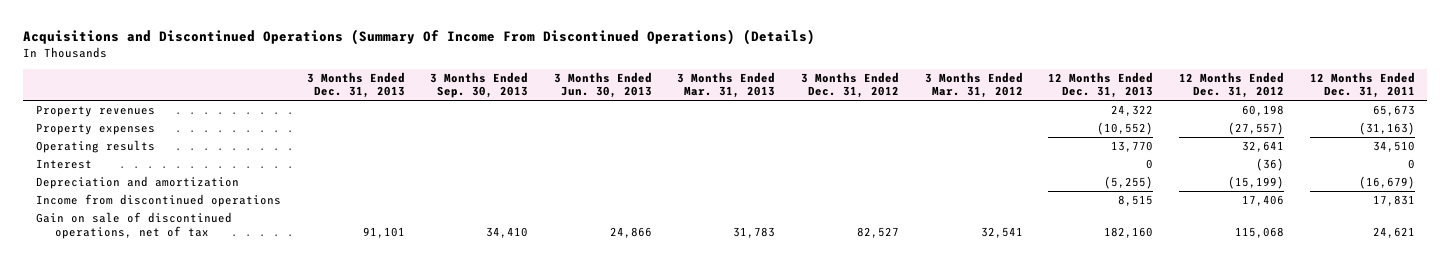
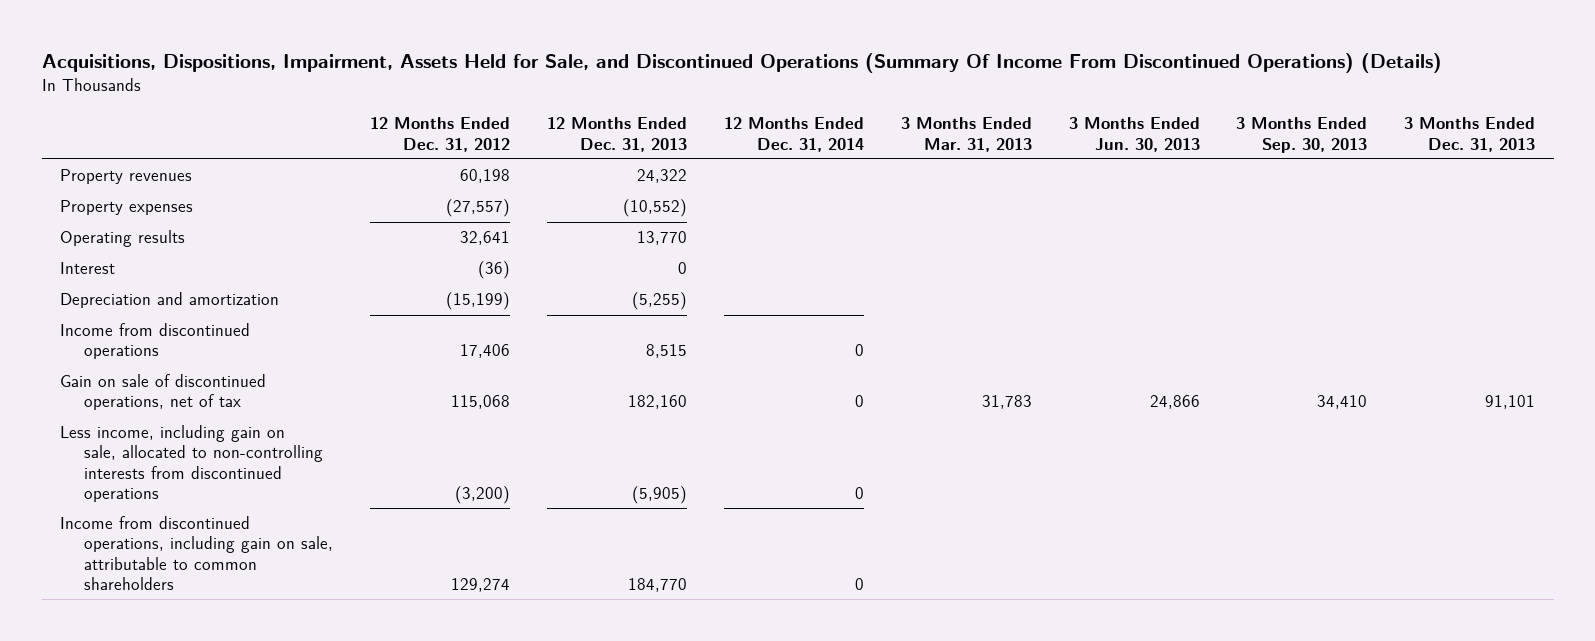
[23,29,816,46] Acquisitions and Discontinued Operations (Summary Of Income From Discontinued Operations) (Details) -> [41,53,1442,74] Acquisitions, Dispositions, Impairment, Assets Held for Sale, and Discontinued Operations (Summary Of Income From Discontinued Operations) (Details)
[801,71,900,99] 3 Months Ended Dec. 31, 2012 -> none
[924,71,1023,99] 3 Months Ended Mar. 31, 2012 -> none
[1309,71,1415,99] 12 Months Ended Dec. 31, 2011 -> none
none -> [723,117,864,152] 12 Months Ended Dec. 31, 2014
none -> [60,425,324,502] Less income, including gain on sale, allocated to non-controlling interests from discontinued operations
none -> [60,516,334,590] Income from discontinued operations, including gain on sale, attributable to common shareholders

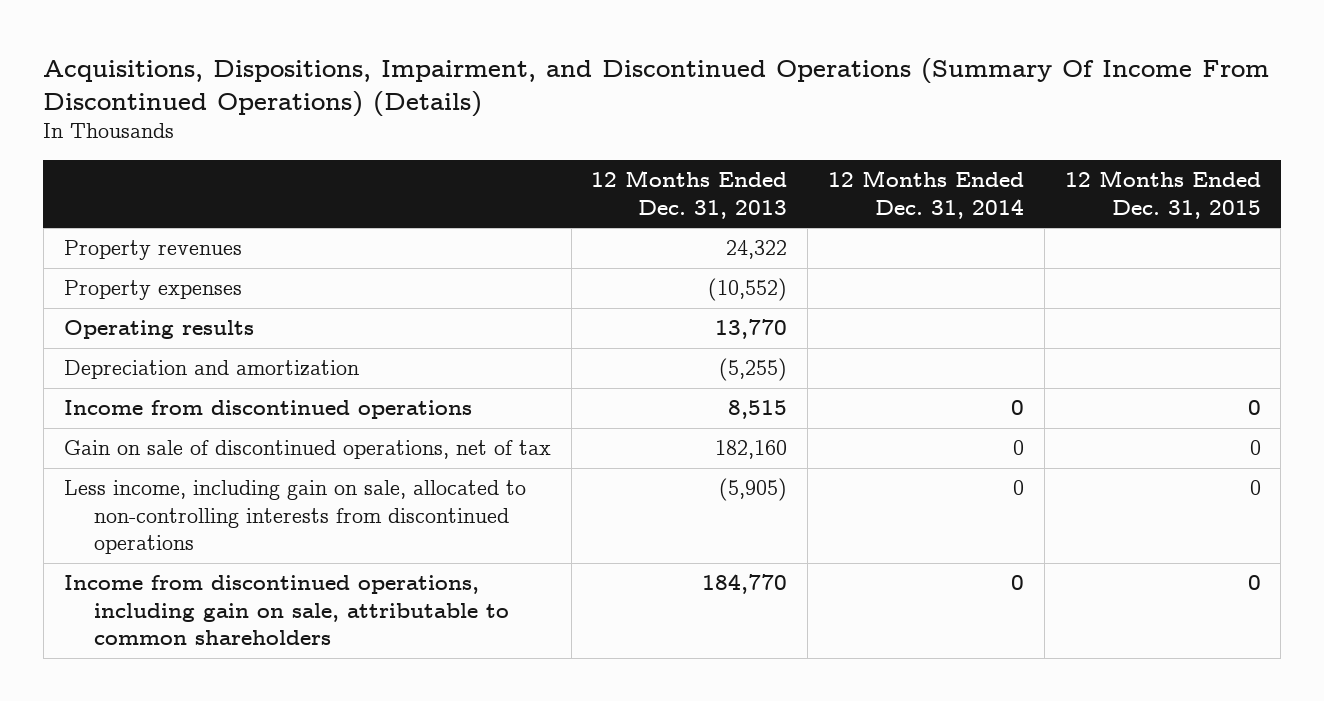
[41,53,1442,74] Acquisitions, Dispositions, Impairment, Assets Held for Sale, and Discontinued Operations (Summary Of Income From Discontinued Operations) (Details) -> [43,57,1270,117] Acquisitions, Dispositions, Impairment, and Discontinued Operations (Summary Of Income From Discontinued Operations) (Details)
[369,117,510,152] 12 Months Ended Dec. 31, 2012 -> none
[900,117,1032,152] 3 Months Ended Mar. 31, 2013 -> none
[1068,117,1200,152] 3 Months Ended Jun. 30, 2013 -> none
[1236,117,1368,153] 3 Months Ended Sep. 30, 2013 -> none
[1404,117,1536,152] 3 Months Ended Dec. 31, 2013 -> none
none -> [1064,169,1261,219] 12 Months Ended Dec. 31, 2015
[60,262,116,275] Interest -> none

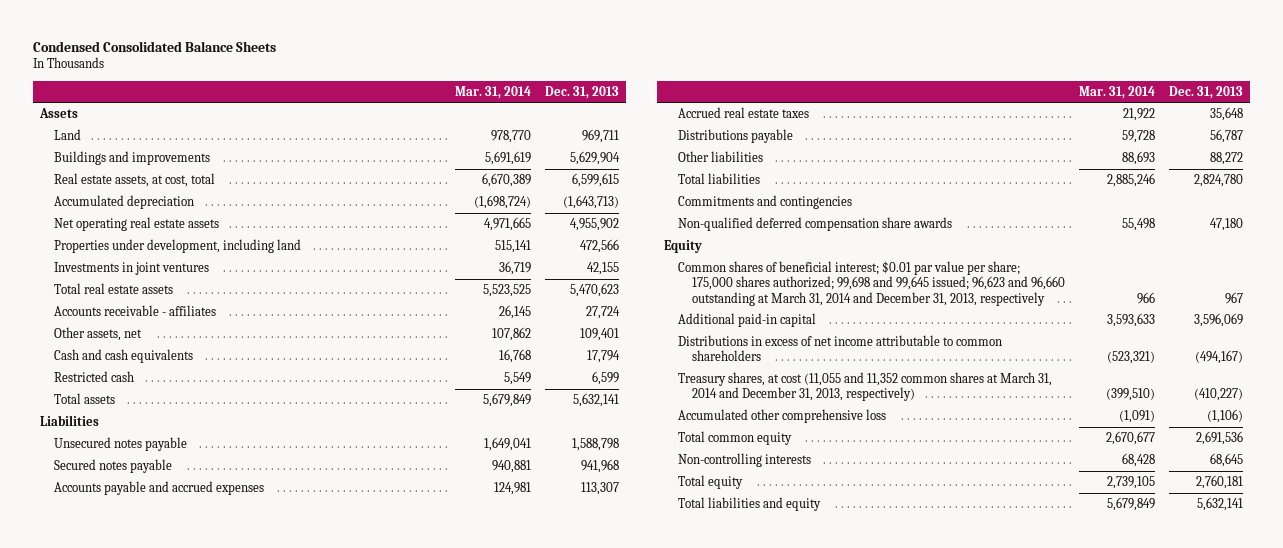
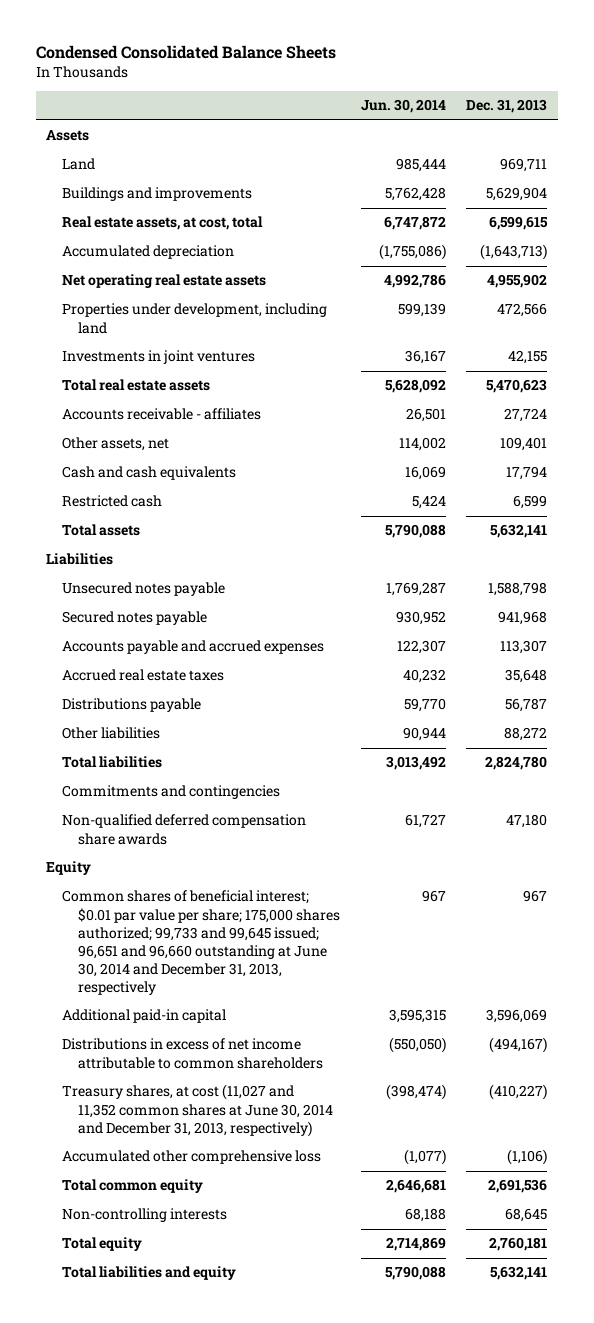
[455,85,532,99] Mar. 31, 2014 -> none
none -> [360,99,446,114] Jun. 30, 2014
[678,261,1066,306] Common shares of beneficial interest; $0.01 par value per share; 175,000 shares authorized; 99,698 and 99,645 issued; 96,623 and 96,660 outstanding at March 31, 2014 and December 31, 2013, respectively -> [62,890,341,996] Common shares of beneficial interest; $0.01 par value per share; 175,000 shares authorized; 99,733 and 99,645 issued; 96,651 and 96,660 outstanding at June 30, 2014 and December 31, 2013, respectively
[678,372,1053,402] Treasury shares, at cost (11,055 and 11,352 common shares at March 31, 2014 and December 31, 2013, respectively) -> [62,1084,334,1137] Treasury shares, at cost (11,027 and 11,352 common shares at June 30, 2014 and December 31, 2013, respectively)

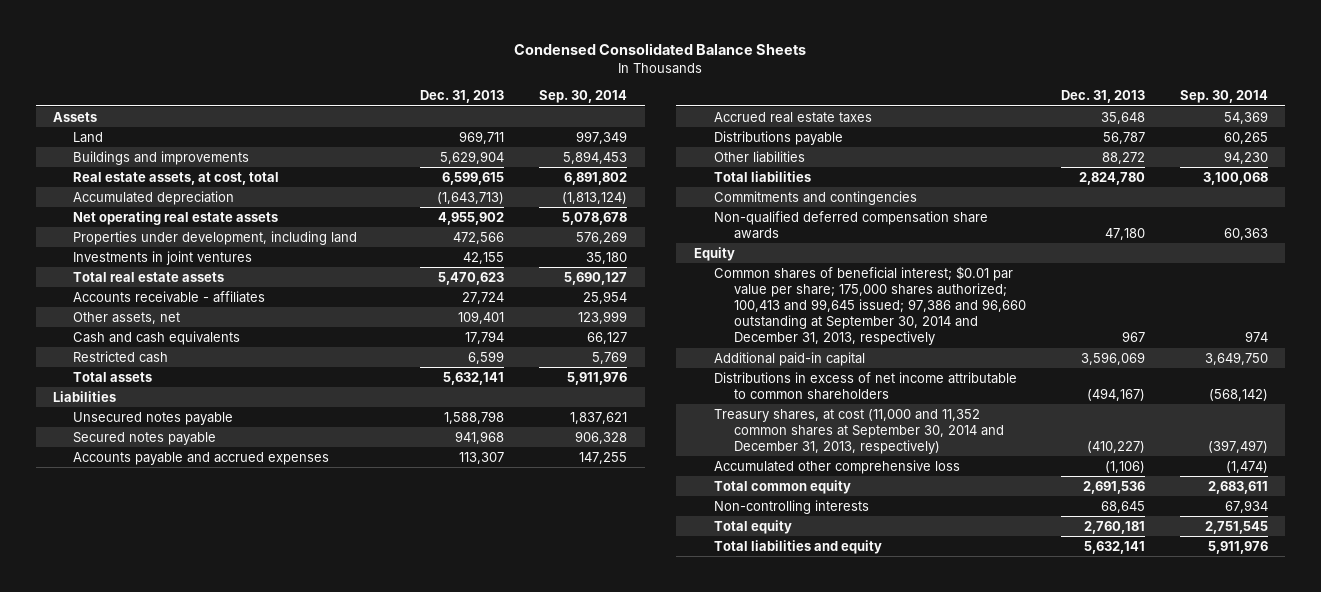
[360,99,446,114] Jun. 30, 2014 -> none
none -> [539,90,628,104] Sep. 30, 2014
[62,890,341,996] Common shares of beneficial interest; $0.01 par value per share; 175,000 shares authorized; 99,733 and 99,645 issued; 96,651 and 96,660 outstanding at June 30, 2014 and December 31, 2013, respectively -> [713,265,1026,346] Common shares of beneficial interest; $0.01 par value per share; 175,000 shares authorized; 100,413 and 99,645 issued; 97,386 and 96,660 outstanding at September 30, 2014 and December 31, 2013, respectively
[62,1084,334,1137] Treasury shares, at cost (11,027 and 11,352 common shares at June 30, 2014 and December 31, 2013, respectively) -> [713,408,1004,455] Treasury shares, at cost (11,000 and 11,352 common shares at September 30, 2014 and December 31, 2013, respectively)

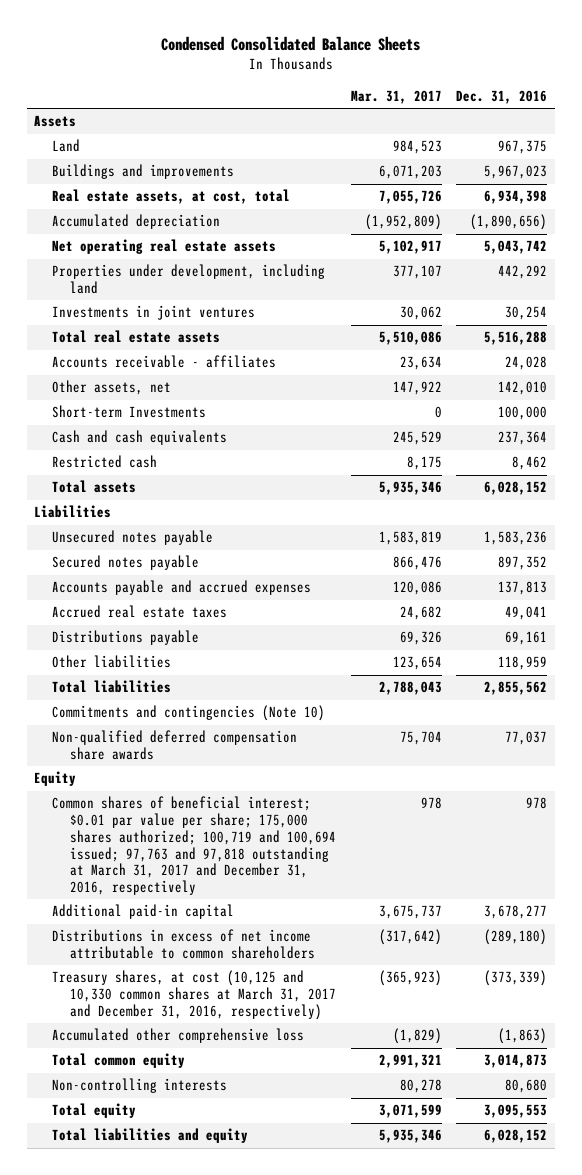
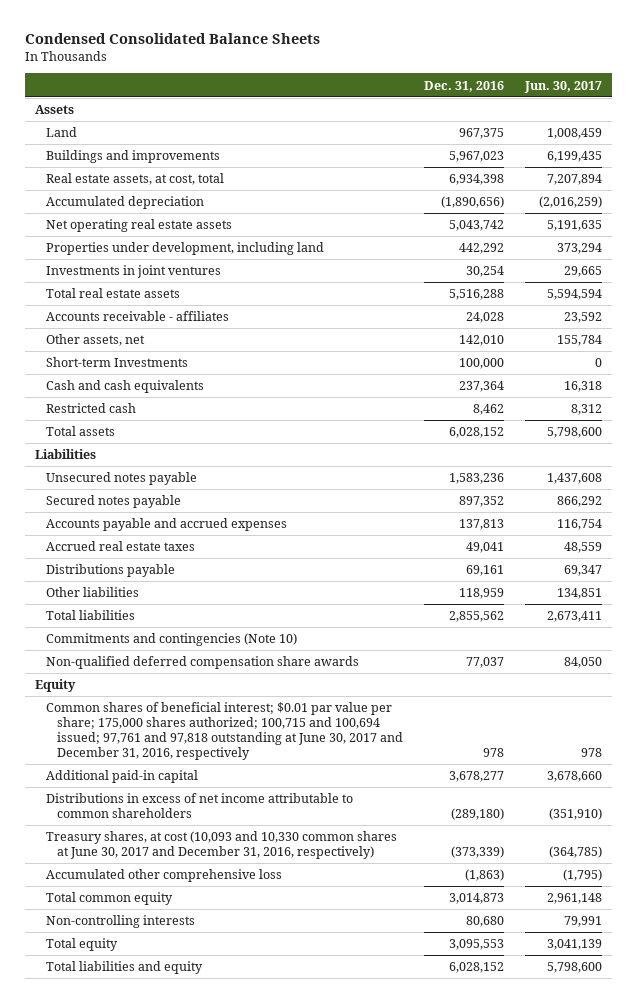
[350,89,442,104] Mar. 31, 2017 -> none
none -> [523,80,602,93] Jun. 30, 2017
[52,796,337,896] Common shares of beneficial interest; $0.01 par value per share; 175,000 shares authorized; 100,719 and 100,694 issued; 97,763 and 97,818 outstanding at March 31, 2017 and December 31, 2016, respectively -> [45,702,403,761] Common shares of beneficial interest; $0.01 par value per share; 175,000 shares authorized; 100,715 and 100,694 issued; 97,761 and 97,818 outstanding at June 30, 2017 and December 31, 2016, respectively
[52,970,337,1020] Treasury shares, at cost (10,125 and 10,330 common shares at March 31, 2017 and December 31, 2016, respectively) -> [45,831,397,860] Treasury shares, at cost (10,093 and 10,330 common shares at June 30, 2017 and December 31, 2016, respectively)

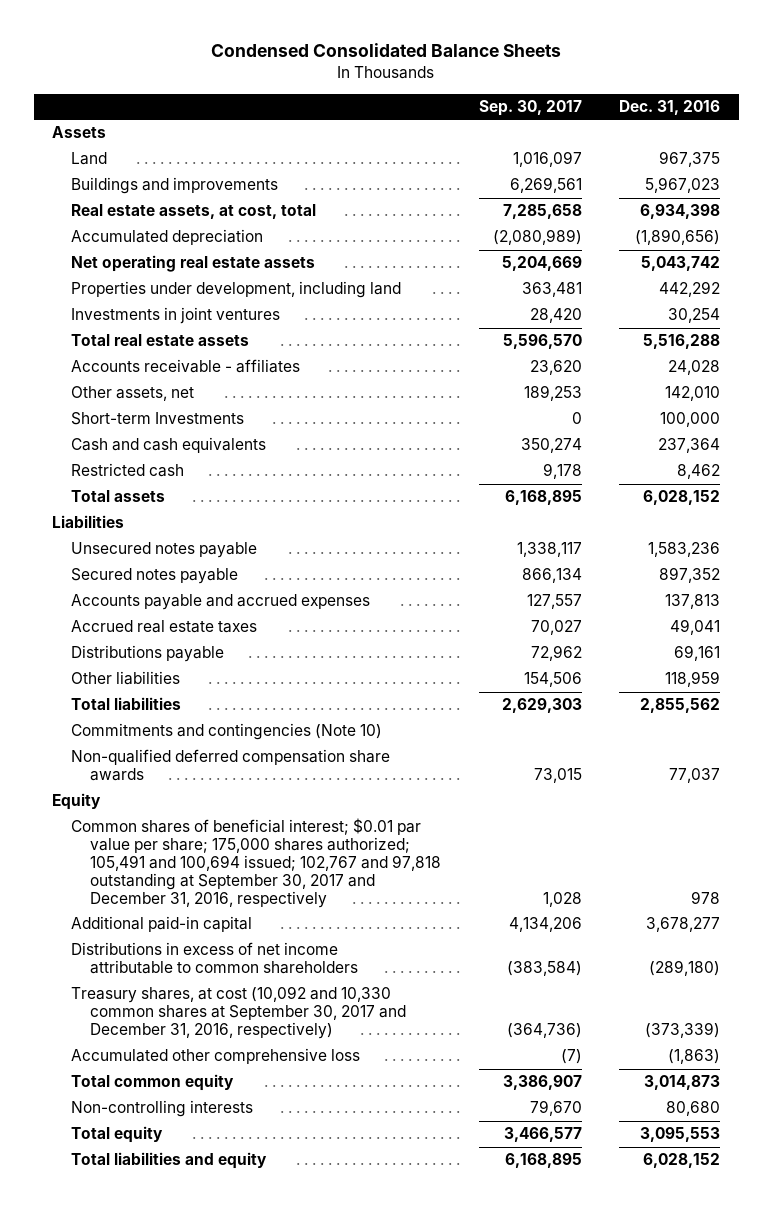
[523,80,602,93] Jun. 30, 2017 -> none
none -> [478,100,582,117] Sep. 30, 2017
[45,702,403,761] Common shares of beneficial interest; $0.01 par value per share; 175,000 shares authorized; 100,715 and 100,694 issued; 97,761 and 97,818 outstanding at June 30, 2017 and December 31, 2016, respectively -> [71,818,442,909] Common shares of beneficial interest; $0.01 par value per share; 175,000 shares authorized; 105,491 and 100,694 issued; 102,767 and 97,818 outstanding at September 30, 2017 and December 31, 2016, respectively
[45,831,397,860] Treasury shares, at cost (10,093 and 10,330 common shares at June 30, 2017 and December 31, 2016, respectively) -> [71,986,407,1040] Treasury shares, at cost (10,092 and 10,330 common shares at September 30, 2017 and December 31, 2016, respectively)

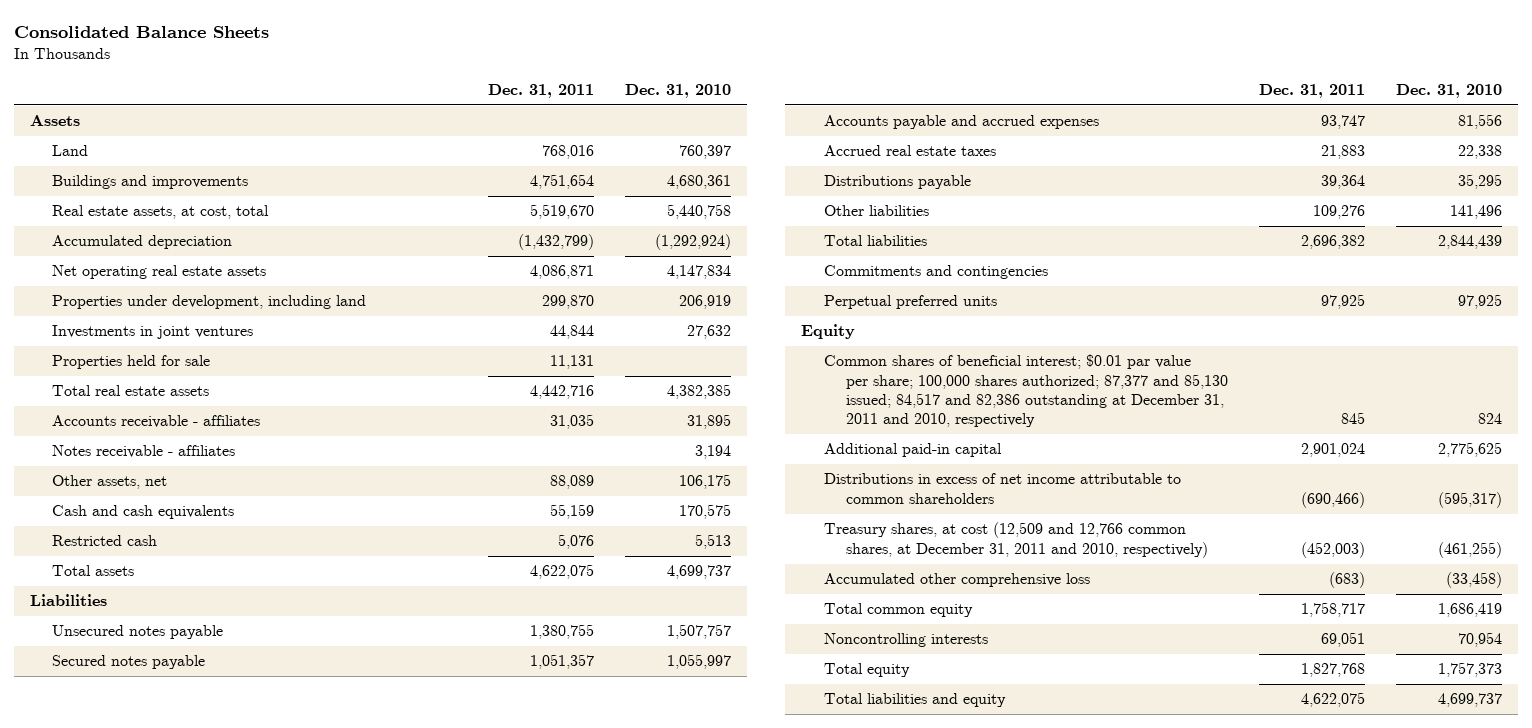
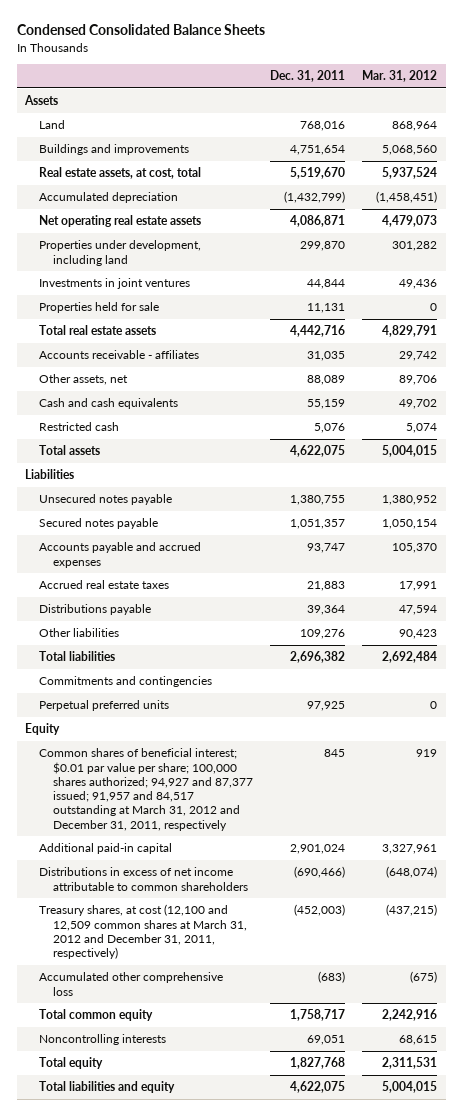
[14,26,270,39] Consolidated Balance Sheets -> [16,24,265,36] Condensed Consolidated Balance Sheets
[625,84,732,99] Dec. 31, 2010 -> none
none -> [362,69,438,82] Mar. 31, 2012
[52,445,236,459] Notes receivable - affiliates -> none
[823,354,1229,428] Common shares of beneficial interest; $0.01 par value per share; 100,000 shares authorized; 87,377 and 85,130 issued; 84,517 and 82,386 outstanding at December 31, 2011 and 2010, respectively -> [39,748,254,831] Common shares of beneficial interest; $0.01 par value per share; 100,000 shares authorized; 94,927 and 87,377 issued; 91,957 and 84,517 outstanding at March 31, 2012 and December 31, 2011, respectively
[823,522,1209,558] Treasury shares, at cost (12,509 and 12,766 common shares, at December 31, 2011 and 2010, respectively) -> [39,904,248,960] Treasury shares, at cost (12,100 and 12,509 common shares at March 31, 2012 and December 31, 2011, respectively)

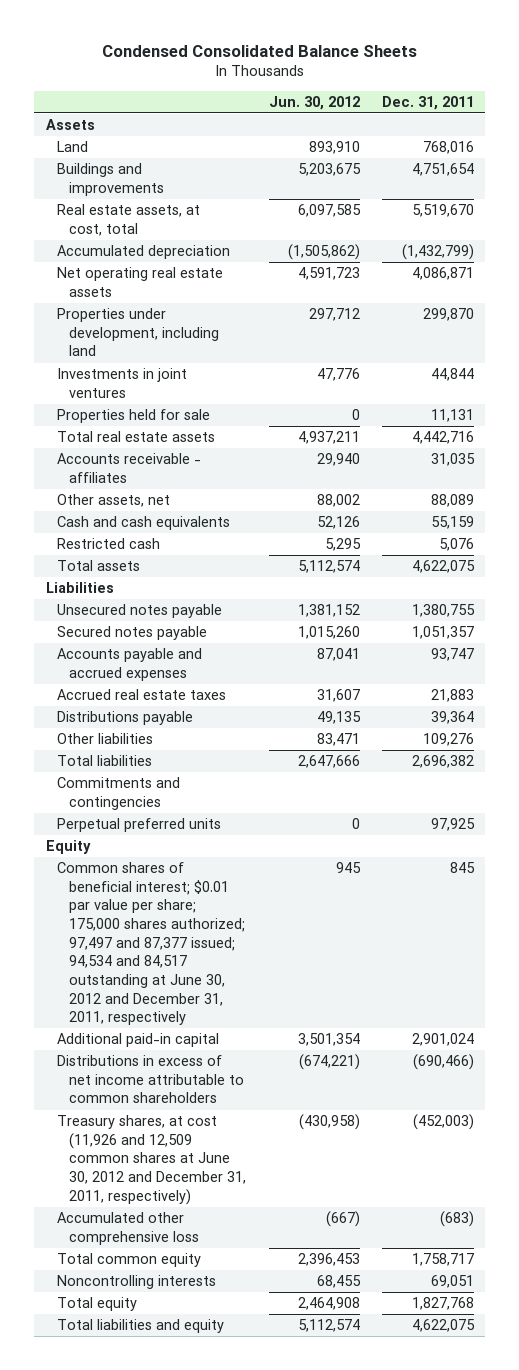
[362,69,438,82] Mar. 31, 2012 -> none
none -> [268,95,360,110] Jun. 30, 2012
[39,748,254,831] Common shares of beneficial interest; $0.01 par value per share; 100,000 shares authorized; 94,927 and 87,377 issued; 91,957 and 84,517 outstanding at March 31, 2012 and December 31, 2011, respectively -> [57,862,246,1026] Common shares of beneficial interest; $0.01 par value per share; 175,000 shares authorized; 97,497 and 87,377 issued; 94,534 and 84,517 outstanding at June 30, 2012 and December 31, 2011, respectively
[39,904,248,960] Treasury shares, at cost (12,100 and 12,509 common shares at March 31, 2012 and December 31, 2011, respectively) -> [57,1115,247,1205] Treasury shares, at cost (11,926 and 12,509 common shares at June 30, 2012 and December 31, 2011, respectively)

